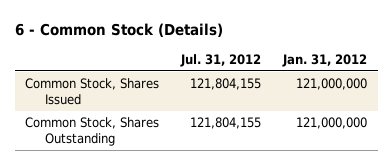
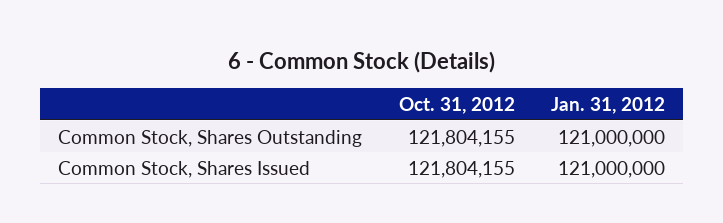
[180,53,262,67] Jul. 31, 2012 -> none
none -> [398,97,515,115] Oct. 31, 2012
[25,78,160,106] Common Stock, Shares Issued -> [58,160,311,178] Common Stock, Shares Issued

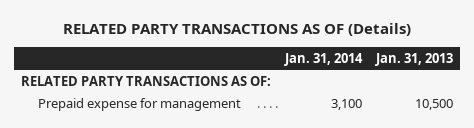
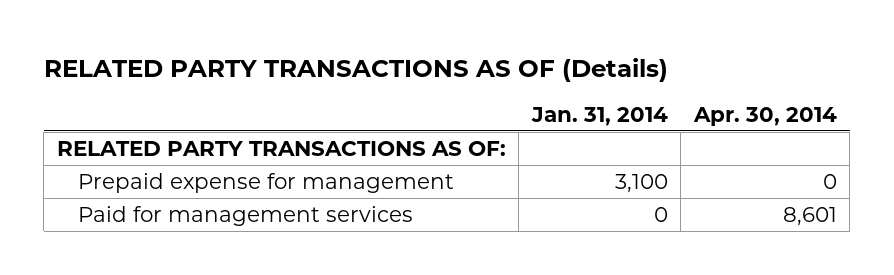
[375,52,454,66] Jan. 31, 2013 -> none
none -> [692,106,837,126] Apr. 30, 2014
none -> [77,205,413,226] Paid for management services

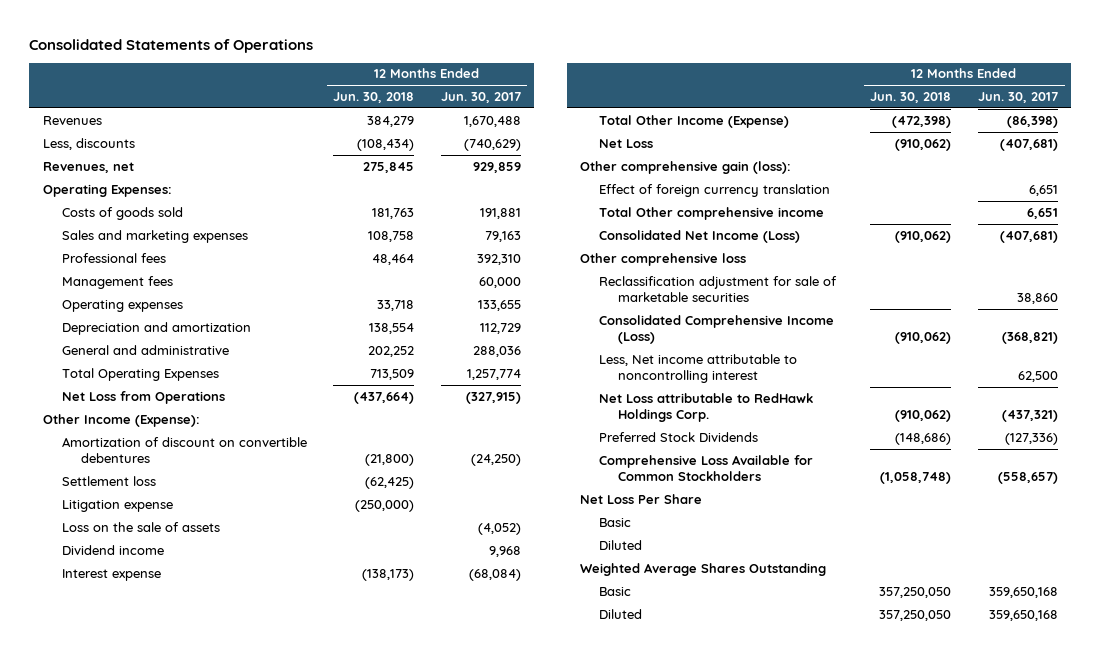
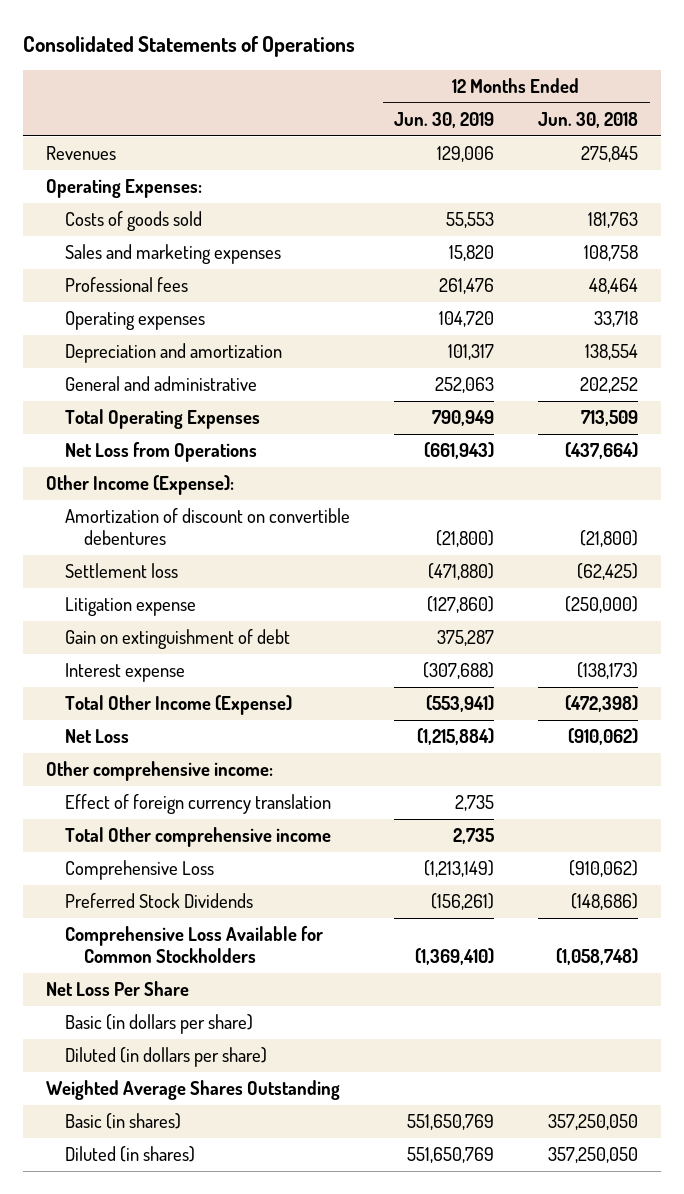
[440,92,521,104] Jun. 30, 2017 -> none
none -> [394,111,495,128] Jun. 30, 2019
[42,137,135,150] Less, discounts -> none
[42,161,134,173] Revenues, net -> none
[367,115,415,127] 384,279 -> [581,146,639,163] 275,845
[61,275,173,289] Management fees -> none
[61,521,220,532] Loss on the sale of assets -> none
[61,544,164,555] Dividend income -> none
none -> [64,629,290,650] Gain on extinguishment of debt
[579,160,791,174] Other comprehensive gain (loss): -> [45,761,273,782] Other comprehensive income:
[598,229,800,243] Consolidated Net Income (Loss) -> none
[579,252,746,266] Other comprehensive loss -> none
[598,275,837,302] Reclassification adjustment for sale of marketable securities -> none
[598,353,797,383] Less, Net income attributable to noncontrolling interest -> none
[598,392,813,422] Net Loss attributable to RedHawk Holdings Corp. -> none
[598,314,834,344] Consolidated Comprehensive Income (Loss) -> [64,860,214,881] Comprehensive Loss
[598,517,631,527] Basic -> [64,1014,253,1035] Basic (in dollars per share)
[598,539,642,550] Diluted -> [64,1047,267,1068] Diluted (in dollars per share)
[598,586,631,596] Basic -> [64,1113,181,1130] Basic (in shares)
[598,608,642,619] Diluted -> [64,1146,195,1163] Diluted (in shares)

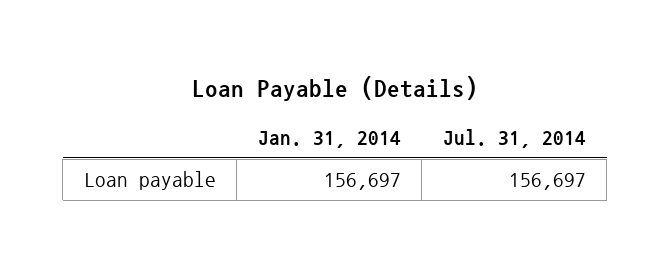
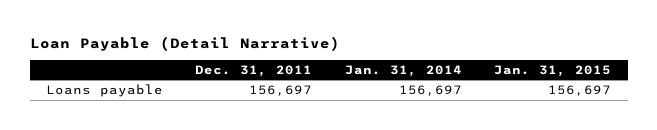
[191,75,478,101] Loan Payable (Details) -> [29,36,340,52] Loan Payable (Detail Narrative)
[442,129,586,149] Jul. 31, 2014 -> none
none -> [195,64,313,77] Dec. 31, 2011
none -> [494,64,612,77] Jan. 31, 2015
[83,171,216,191] Loan payable -> [45,83,163,97] Loans payable

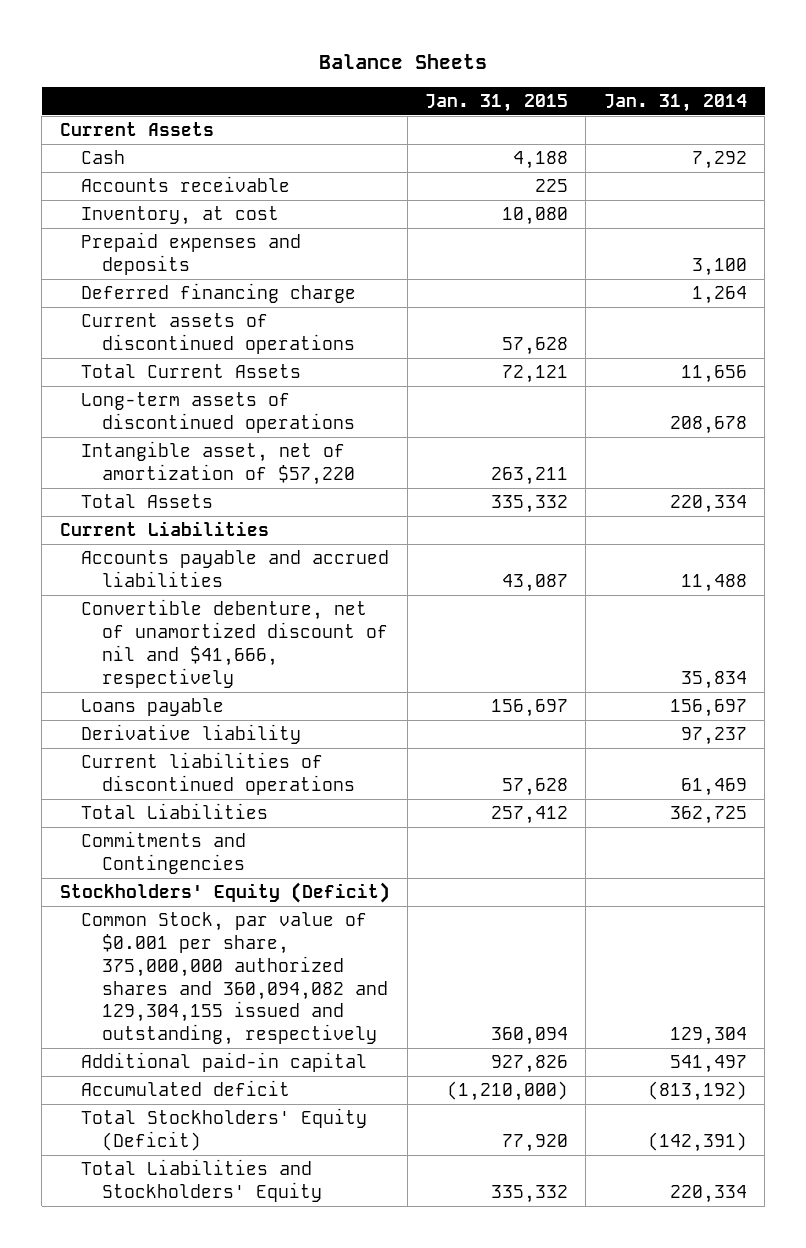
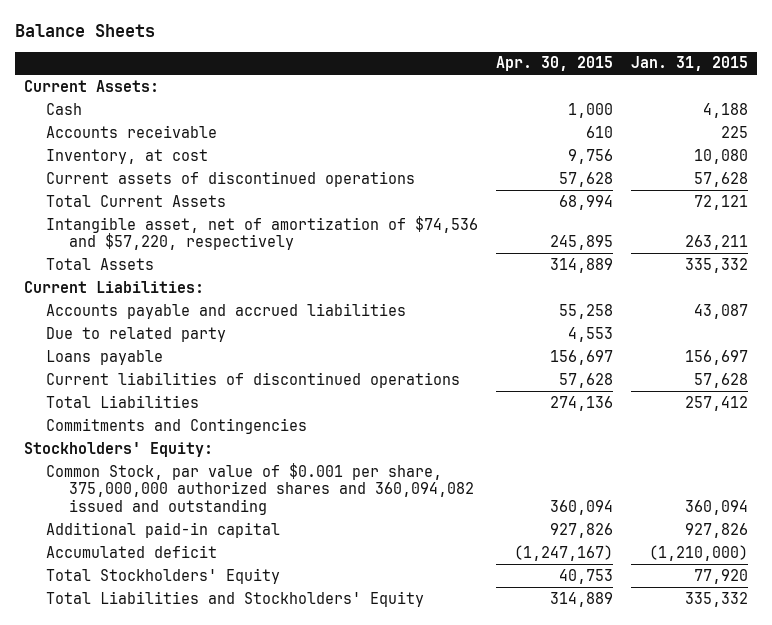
[603,93,747,112] Jan. 31, 2014 -> none
none -> [496,56,614,72] Apr. 30, 2015
[59,122,214,137] Current Assets -> [23,79,159,92] Current Assets:
[80,232,301,276] Prepaid expenses and deposits -> none
[80,283,356,304] Deferred financing charge -> none
[80,392,356,434] Long-term assets of discontinued operations -> none
[80,441,356,486] Intangible asset, net of amortization of $57,220 -> [46,215,479,251] Intangible asset, net of amortization of $74,536 and $57,220, respectively
[59,521,269,537] Current Liabilities -> [23,280,204,293] Current Liabilities:
[80,599,389,688] Convertible debenture, net of unamortized discount of nil and $41,666, respectively -> none
none -> [46,326,227,342] Due to related party
[80,724,301,745] Derivative liability -> none
[59,882,390,904] Stockholders' Equity (Deficit) -> [23,441,213,457] Stockholders' Equity:
[80,912,389,1046] Common Stock, par value of $0.001 per share, 375,000,000 authorized shares and 360,094,082 and 129,304,155 issued and outstanding, respectively -> [46,462,475,516] Common Stock, par value of $0.001 per share, 375,000,000 authorized shares and 360,094,082 issued and outstanding
[80,1108,367,1152] Total Stockholders' Equity (Deficit) -> [46,567,281,584] Total Stockholders' Equity

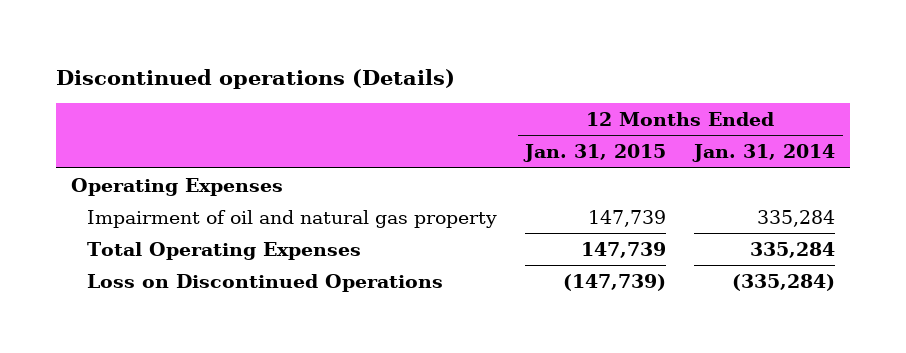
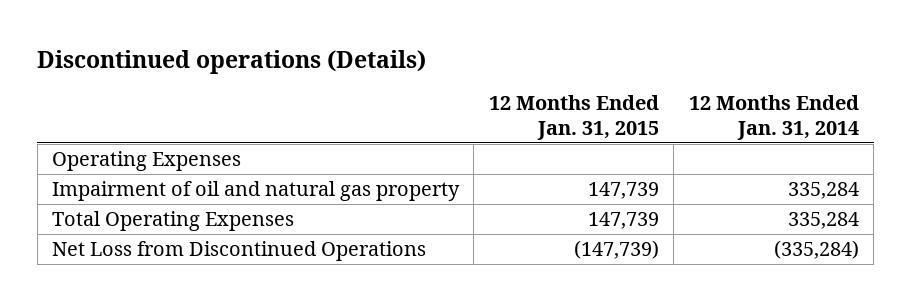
[86,273,443,292] Loss on Discontinued Operations -> [52,241,427,262] Net Loss from Discontinued Operations

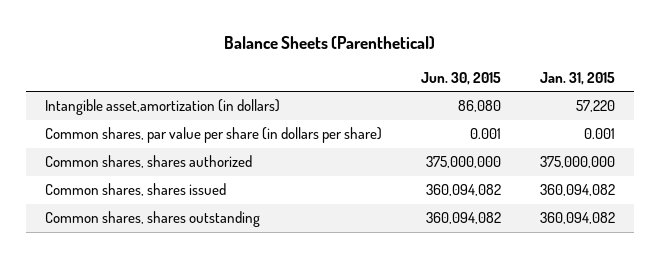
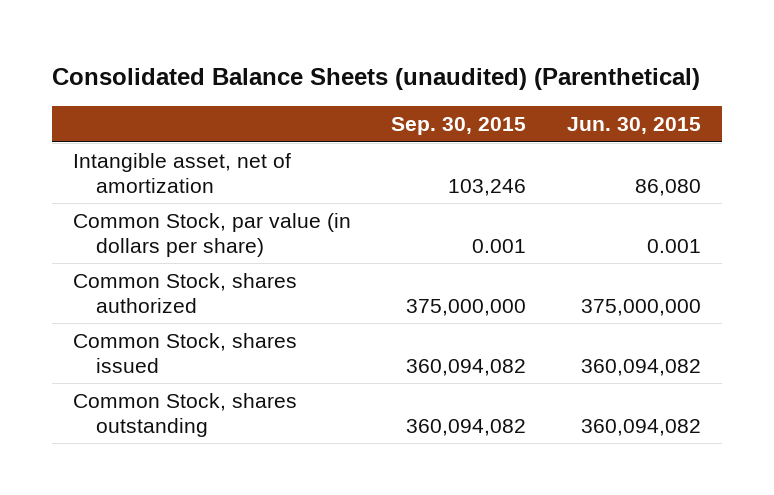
[223,35,435,49] Balance Sheets (Parenthetical) -> [52,67,701,90] Consolidated Balance Sheets (unaudited) (Parenthetical)
[539,71,615,85] Jan. 31, 2015 -> none
none -> [391,116,527,135] Sep. 30, 2015
[45,99,281,116] Intangible asset,amortization (in dollars) -> [72,153,291,193] Intangible asset, net of amortization
[45,127,383,144] Common shares, par value per share (in dollars per share) -> [72,213,351,257] Common Stock, par value (in dollars per share)
[45,155,253,169] Common shares, shares authorized -> [72,273,297,313] Common Stock, shares authorized
[45,183,227,197] Common shares, shares issued -> [72,333,297,373] Common Stock, shares issued
[45,211,261,228] Common shares, shares outstanding -> [72,393,297,437] Common Stock, shares outstanding

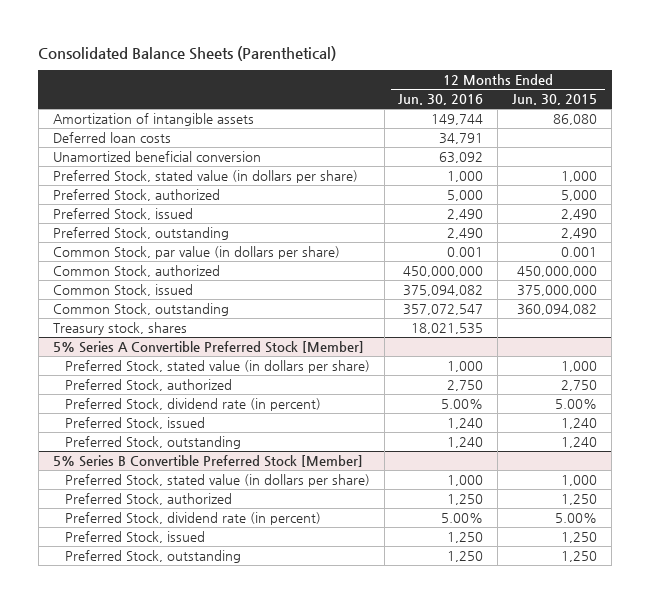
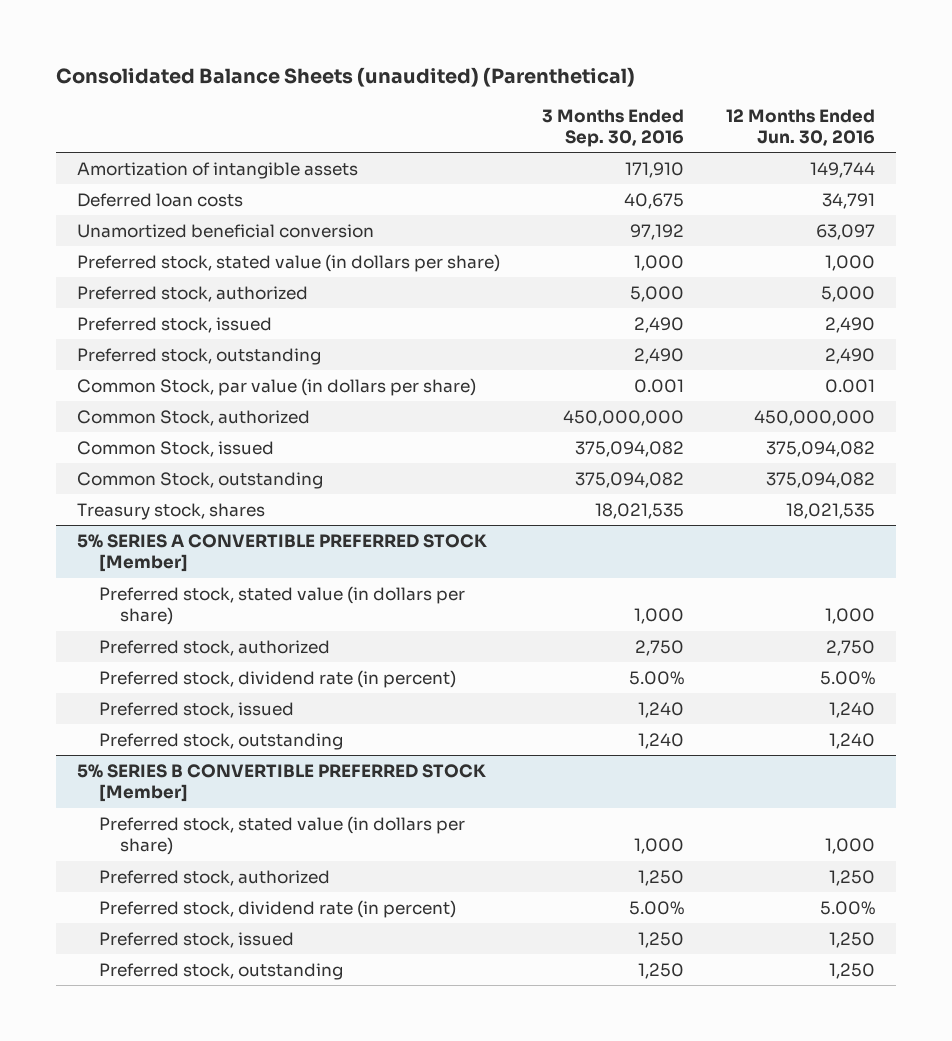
[38,45,337,61] Consolidated Balance Sheets (Parenthetical) -> [56,66,636,87] Consolidated Balance Sheets (unaudited) (Parenthetical)
[512,94,598,106] Jun. 30, 2015 -> none
none -> [541,108,684,147] 3 Months Ended Sep. 30, 2016
[439,151,484,163] 63,092 -> [815,223,875,240] 63,097
[52,169,358,183] Preferred Stock, stated value (in dollars per share) -> [76,253,500,272] Preferred stock, stated value (in dollars per share)
[52,188,220,201] Preferred Stock, authorized -> [76,285,308,302] Preferred stock, authorized
[52,207,193,220] Preferred Stock, issued -> [76,316,272,333] Preferred stock, issued
[52,226,229,240] Preferred Stock, outstanding -> [76,347,321,365] Preferred stock, outstanding
[403,303,484,315] 357,072,547 -> [765,471,875,488] 375,094,082
[52,340,364,353] 5% Series A Convertible Preferred Stock [Member] -> [76,533,487,573] 5% SERIES A CONVERTIBLE PREFERRED STOCK [Member]
[64,359,370,373] Preferred Stock, stated value (in dollars per share) -> [98,585,465,626] Preferred stock, stated value (in dollars per share)
[64,378,232,391] Preferred Stock, authorized -> [98,639,330,656] Preferred stock, authorized
[64,397,321,411] Preferred Stock, dividend rate (in percent) -> [98,669,456,688] Preferred stock, dividend rate (in percent)
[64,416,205,429] Preferred Stock, issued -> [98,701,294,718] Preferred stock, issued
[64,435,241,449] Preferred Stock, outstanding -> [98,732,343,750] Preferred stock, outstanding
[52,454,363,467] 5% Series B Convertible Preferred Stock [Member] -> [76,763,486,803] 5% SERIES B CONVERTIBLE PREFERRED STOCK [Member]
[64,473,370,487] Preferred Stock, stated value (in dollars per share) -> [98,815,465,856] Preferred stock, stated value (in dollars per share)
[64,492,232,505] Preferred Stock, authorized -> [98,869,330,886] Preferred stock, authorized
[64,511,321,525] Preferred Stock, dividend rate (in percent) -> [98,899,456,918] Preferred stock, dividend rate (in percent)
[64,530,205,543] Preferred Stock, issued -> [98,931,294,948] Preferred stock, issued
[64,549,241,563] Preferred Stock, outstanding -> [98,962,343,980] Preferred stock, outstanding

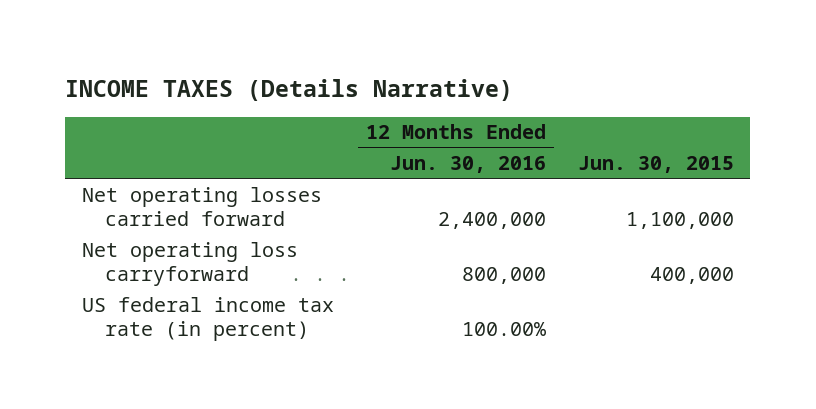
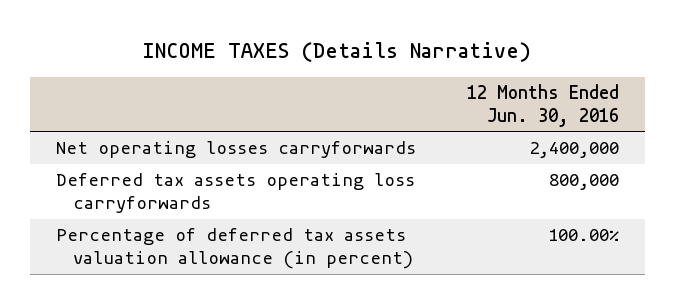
[578,155,735,173] Jun. 30, 2015 -> none
[81,296,334,341] US federal income tax rate (in percent) -> none
[81,186,322,226] Net operating losses carried forward -> [55,141,416,159] Net operating losses carryforwards
[81,241,298,286] Net operating loss carryforward -> [55,173,415,214] Deferred tax assets operating loss carryforwards
none -> [55,228,413,270] Percentage of deferred tax assets valuation allowance (in percent)

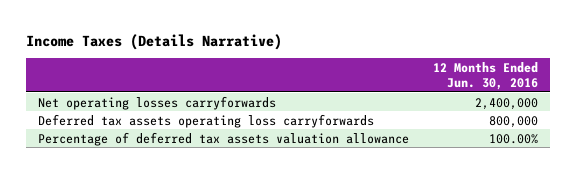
[142,42,532,63] INCOME TAXES (Details Narrative) -> [25,33,282,50] Income Taxes (Details Narrative)
[55,228,413,270] Percentage of deferred tax assets valuation allowance (in percent) -> [38,131,410,146] Percentage of deferred tax assets valuation allowance

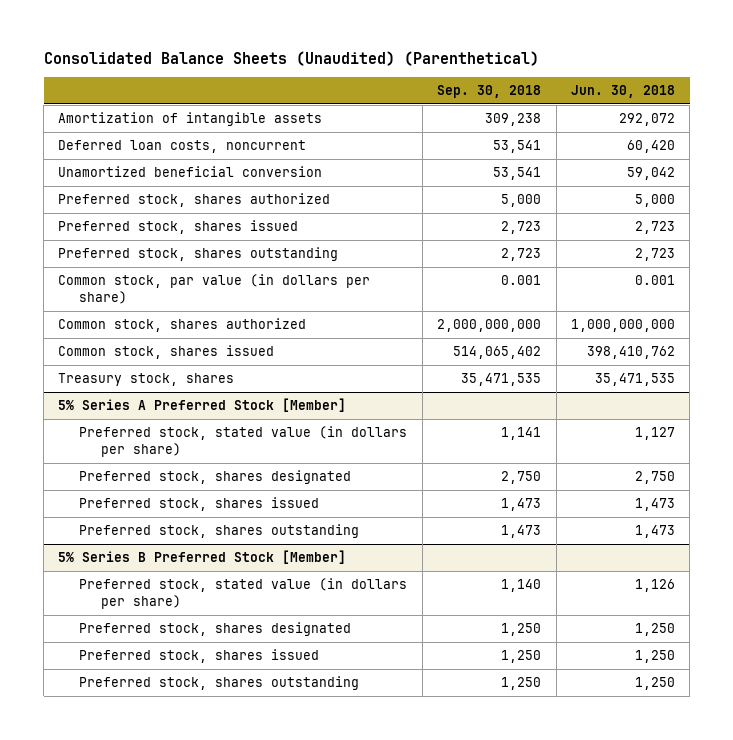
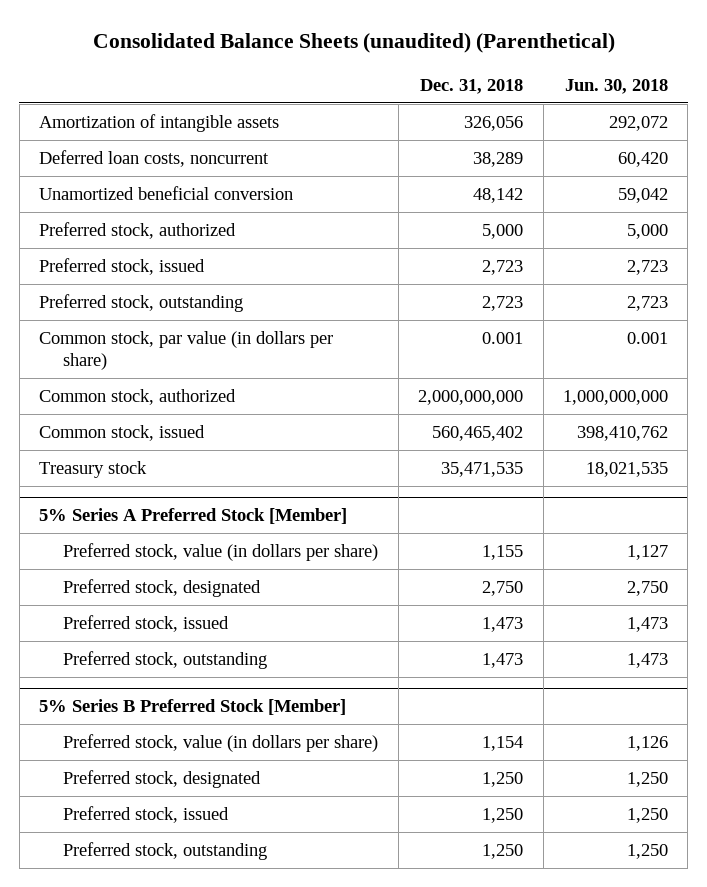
[43,51,539,67] Consolidated Balance Sheets (Unaudited) (Parenthetical) -> [92,33,615,54] Consolidated Balance Sheets (unaudited) (Parenthetical)
[437,85,542,99] Sep. 30, 2018 -> none
none -> [420,78,524,94] Dec. 31, 2018
[58,193,331,208] Preferred stock, shares authorized -> [39,221,237,239] Preferred stock, authorized
[58,220,299,235] Preferred stock, shares issued -> [39,257,206,275] Preferred stock, issued
[58,247,339,262] Preferred stock, shares outstanding -> [39,293,244,312] Preferred stock, outstanding
[58,318,307,333] Common stock, shares authorized -> [39,388,237,405] Common stock, authorized
[58,345,275,360] Common stock, shares issued -> [39,424,206,441] Common stock, issued
[58,373,235,387] Treasury stock, shares -> [39,460,148,478] Treasury stock
[594,373,675,387] 35,471,535 -> [585,461,668,477] 18,021,535
[79,426,408,458] Preferred stock, stated value (in dollars per share) -> [63,542,379,561] Preferred stock, value (in dollars per share)
[79,470,352,485] Preferred stock, shares designated -> [63,578,262,597] Preferred stock, designated
[79,497,320,512] Preferred stock, shares issued -> [63,614,230,632] Preferred stock, issued
[79,524,360,539] Preferred stock, shares outstanding -> [63,650,268,669] Preferred stock, outstanding
[79,578,408,610] Preferred stock, stated value (in dollars per share) -> [63,733,379,752] Preferred stock, value (in dollars per share)
[79,622,352,637] Preferred stock, shares designated -> [63,769,262,788] Preferred stock, designated
[79,649,320,664] Preferred stock, shares issued -> [63,805,230,823] Preferred stock, issued
[79,676,360,691] Preferred stock, shares outstanding -> [63,841,268,860] Preferred stock, outstanding

